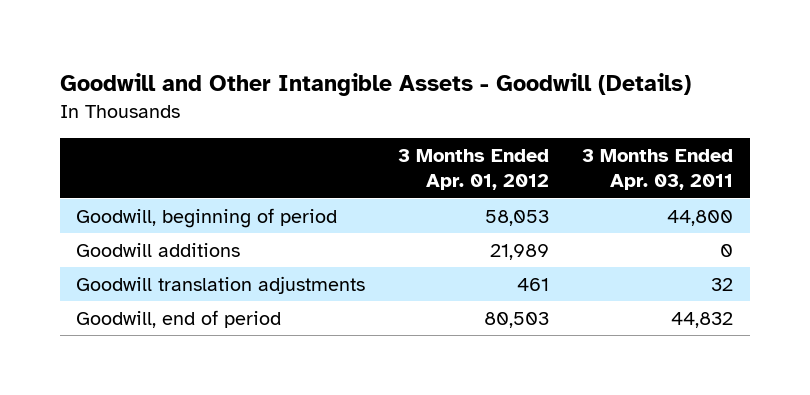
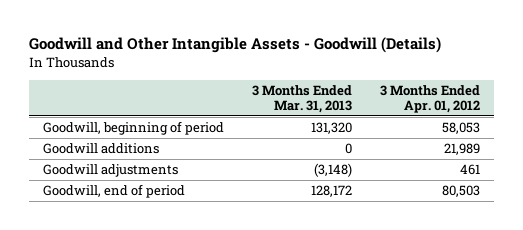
[582,149,734,191] 3 Months Ended Apr. 03, 2011 -> none
none -> [252,85,353,114] 3 Months Ended Mar. 31, 2013
[76,276,366,295] Goodwill translation adjustments -> [43,164,179,178] Goodwill adjustments

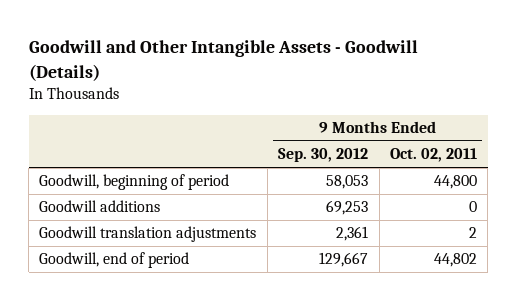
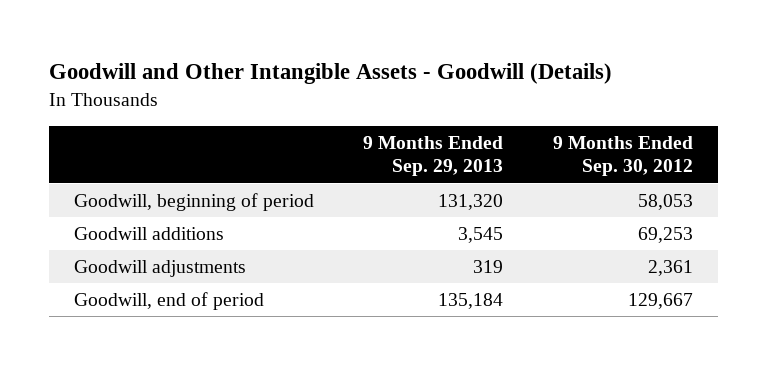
[390,148,478,163] Oct. 02, 2011 -> none
none -> [363,135,504,177] 9 Months Ended Sep. 29, 2013
[39,226,257,243] Goodwill translation adjustments -> [73,260,246,278] Goodwill adjustments

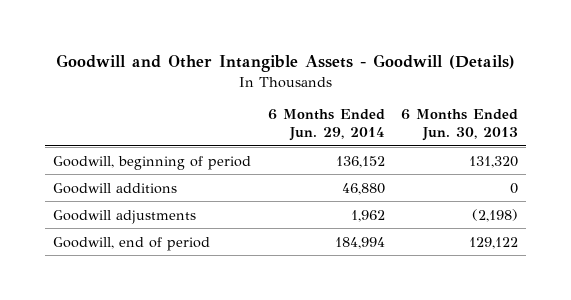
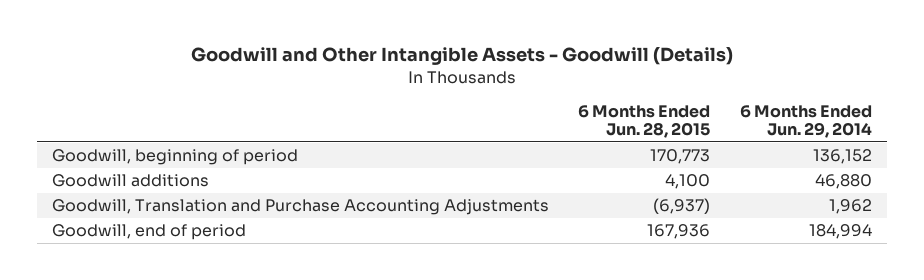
[400,109,518,141] 6 Months Ended Jun. 30, 2013 -> none
none -> [578,104,711,138] 6 Months Ended Jun. 28, 2015
[53,209,197,224] Goodwill adjustments -> [51,199,549,216] Goodwill, Translation and Purchase Accounting Adjustments

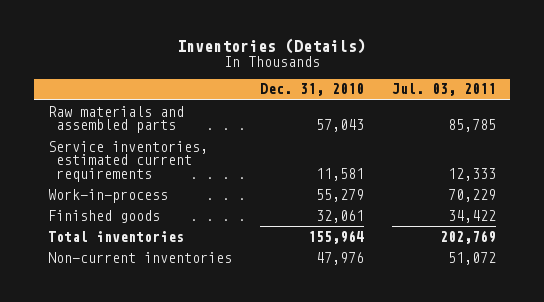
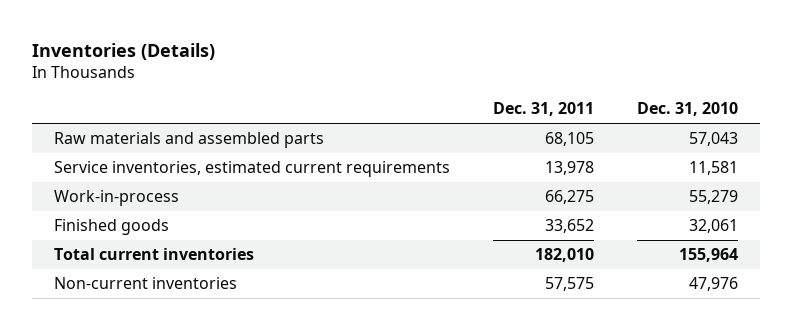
[392,83,497,97] Jul. 03, 2011 -> none
none -> [492,102,594,117] Dec. 31, 2011
[47,230,184,242] Total inventories -> [53,248,254,261] Total current inventories

